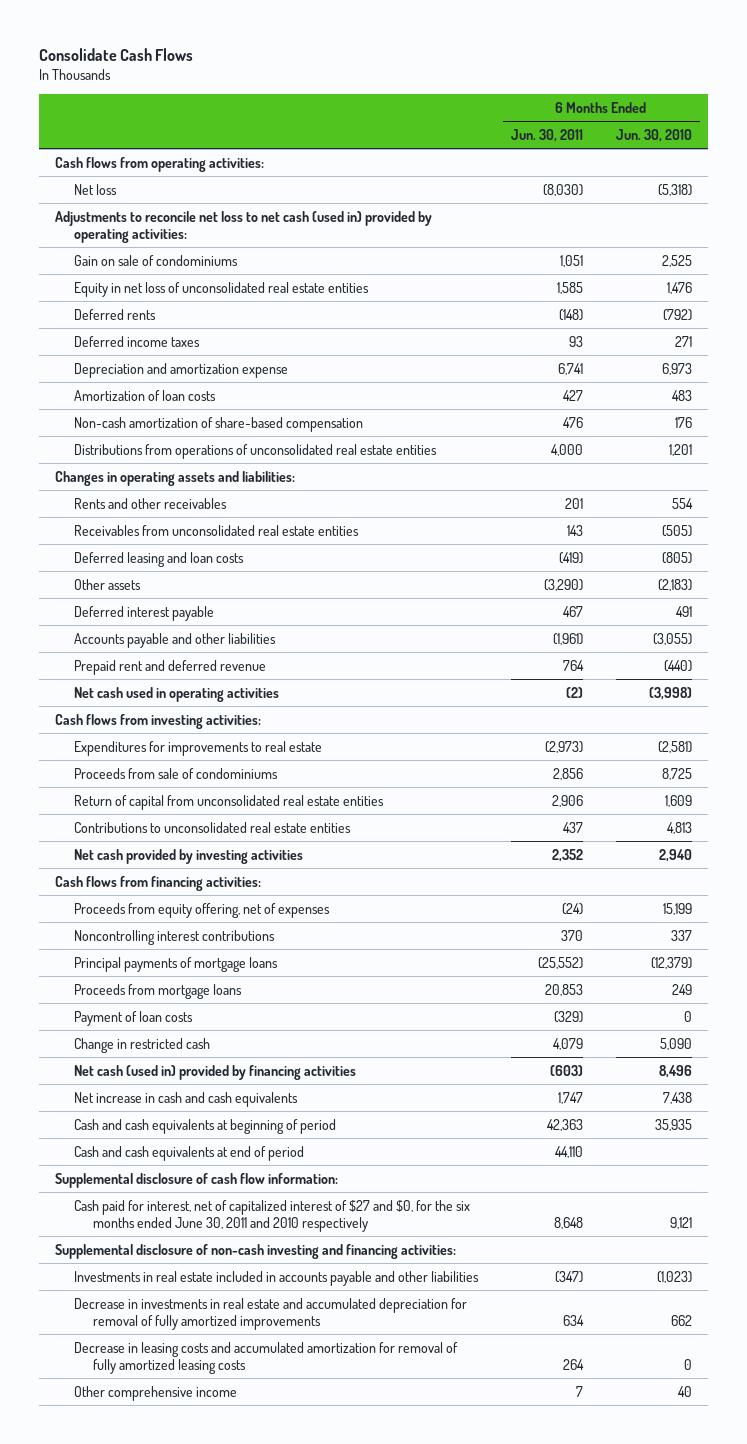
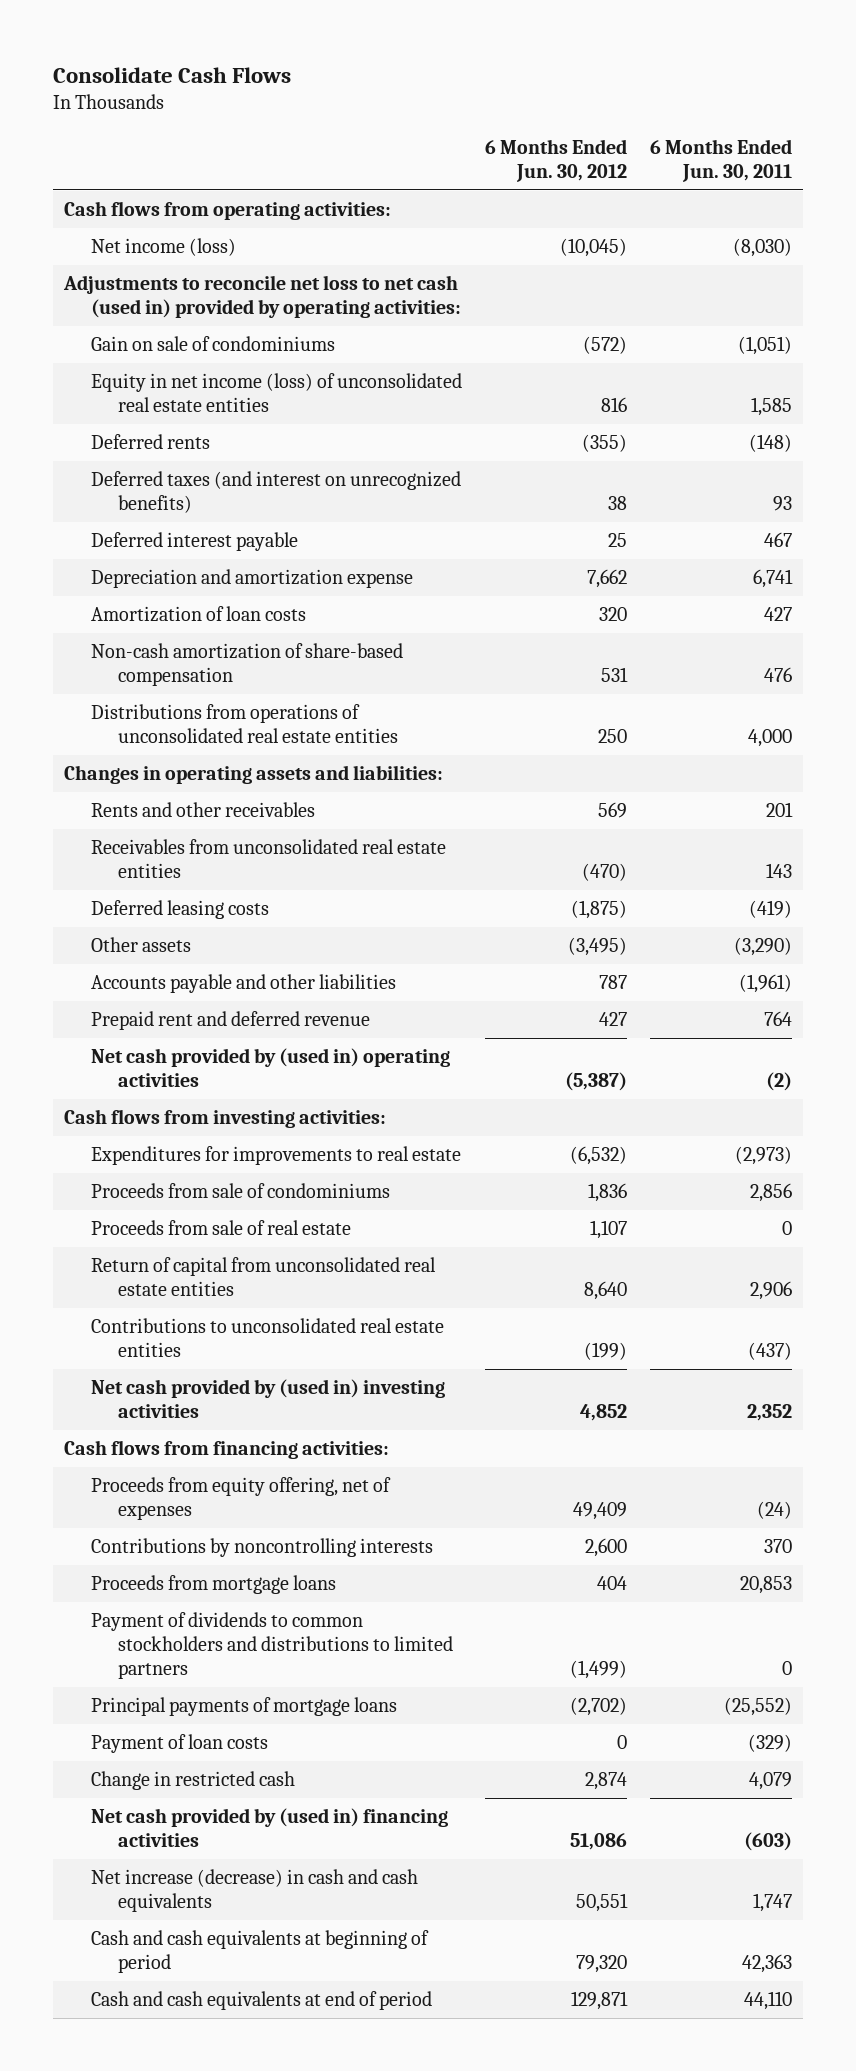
[615,128,692,142] Jun. 30, 2010 -> none
none -> [485,138,628,182] 6 Months Ended Jun. 30, 2012
[73,183,117,195] Net loss -> [91,238,237,257] Net income (loss)
[559,254,583,267] 1,051 -> [737,336,792,356] (1,051)
[73,281,369,297] Equity in net loss of unconsolidated real estate entities -> [91,373,463,413] Equity in net income (loss) of unconsolidated real estate entities
[73,335,200,347] Deferred income taxes -> [91,471,462,514] Deferred taxes (and interest on unrecognized benefits)
[73,605,214,621] Deferred interest payable -> [91,532,299,552] Deferred interest payable
[73,551,244,567] Deferred leasing and loan costs -> [91,900,270,920] Deferred leasing costs
[73,686,279,702] Net cash used in operating activities -> [91,1048,451,1088] Net cash provided by (used in) operating activities
none -> [91,1220,352,1236] Proceeds from sale of real estate
[562,821,583,833] 437 -> [747,1342,792,1361] (437)
[73,848,303,864] Net cash provided by investing activities -> [91,1379,446,1419] Net cash provided by (used in) investing activities
[73,929,275,945] Noncontrolling interest contributions -> [91,1538,434,1558] Contributions by noncontrolling interests
none -> [91,1612,454,1680] Payment of dividends to common stockholders and distributions to limited partners
[73,956,278,972] Principal payments of mortgage loans -> [91,1697,398,1717] Principal payments of mortgage loans
[73,1064,356,1080] Net cash (used in) provided by financing activities -> [91,1808,449,1848] Net cash provided by (used in) financing activities
[73,1091,298,1107] Net increase in cash and cash equivalents -> [91,1869,419,1913] Net increase (decrease) in cash and cash equivalents
[55,1172,339,1188] Supplemental disclosure of cash flow information: -> none
[73,1199,470,1232] Cash paid for interest, net of capitalized interest of $27 and $0, for the six months ended June 30, 2011 and 2010 respectively -> none
[55,1243,457,1259] Supplemental disclosure of non-cash investing and financing activities: -> none
[73,1270,479,1286] Investments in real estate included in accounts payable and other liabilities -> none
[73,1297,467,1330] Decrease in investments in real estate and accumulated depreciation for removal of fully amortized improvements -> none
[73,1341,458,1374] Decrease in leasing costs and accumulated amortization for removal of fully amortized leasing costs -> none
[73,1385,237,1401] Other comprehensive income -> none

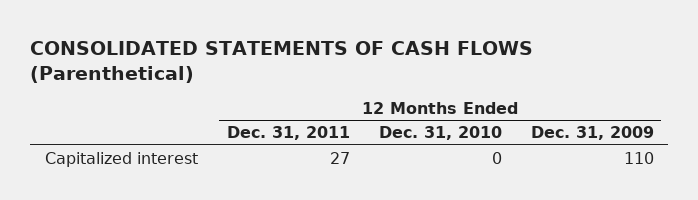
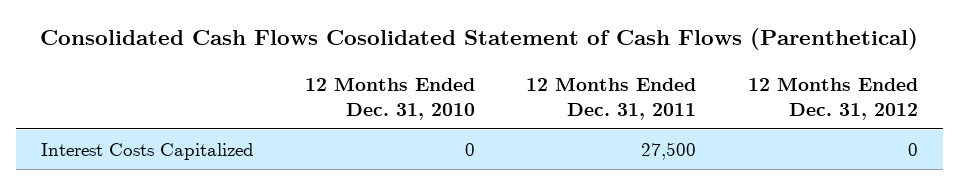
[30,41,534,84] CONSOLIDATED STATEMENTS OF CASH FLOWS (Parenthetical) -> [40,28,919,51] Consolidated Cash Flows Cosolidated Statement of Cash Flows (Parenthetical)
[530,126,654,141] Dec. 31, 2009 -> none
none -> [747,76,918,120] 12 Months Ended Dec. 31, 2012
[44,151,198,167] Capitalized interest -> [41,143,255,161] Interest Costs Capitalized
[329,151,350,164] 27 -> [641,142,697,161] 27,500

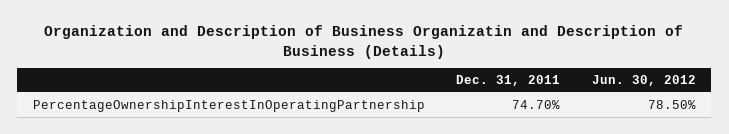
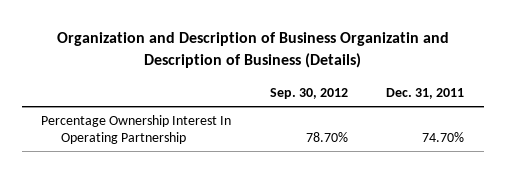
[591,74,696,86] Jun. 30, 2012 -> none
none -> [269,88,348,100] Sep. 30, 2012
[32,99,425,112] PercentageOwnershipInterestInOperatingPartnership -> [40,115,231,144] Percentage Ownership Interest In Operating Partnership

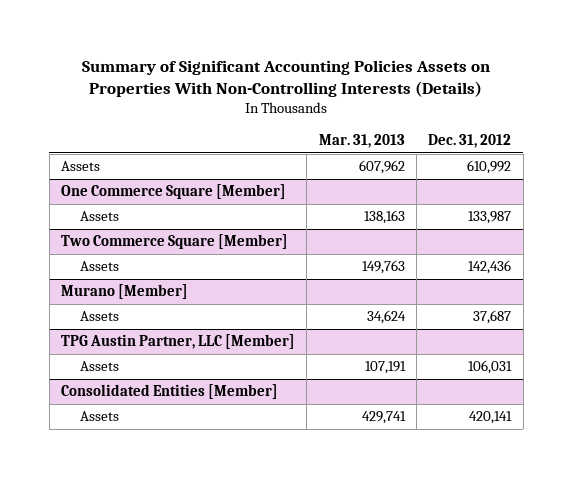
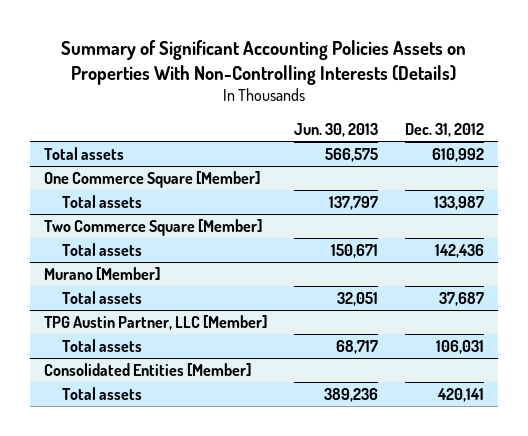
[318,134,405,149] Mar. 31, 2013 -> none
none -> [293,122,378,137] Jun. 30, 2013
[61,161,101,172] Assets -> [43,146,124,160] Total assets
[79,211,119,222] Assets -> [62,194,143,208] Total assets
[79,261,119,272] Assets -> [62,242,143,256] Total assets
[79,311,119,322] Assets -> [62,290,143,304] Total assets
[79,361,119,372] Assets -> [62,338,143,352] Total assets
[79,411,119,422] Assets -> [62,386,143,400] Total assets

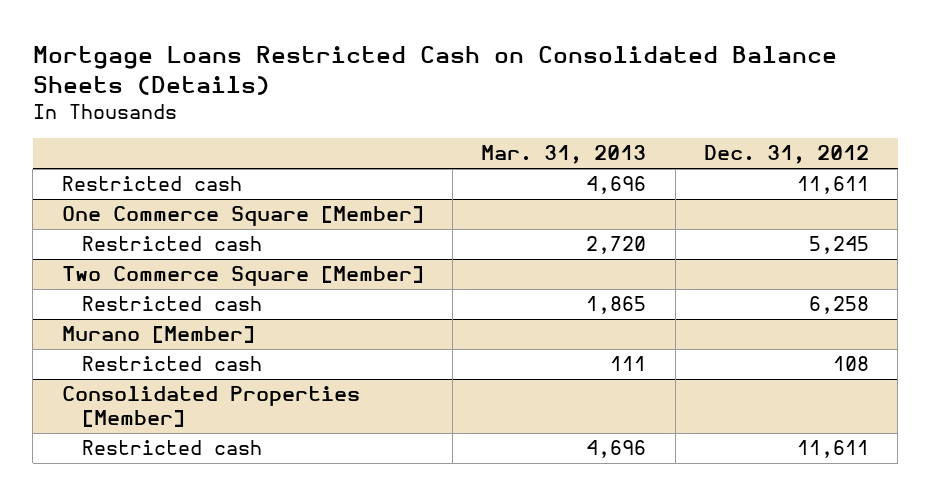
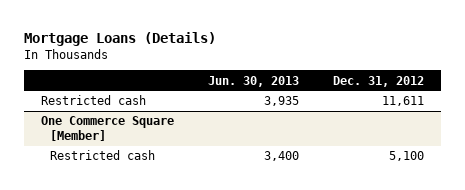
[32,45,837,95] Mortgage Loans Restricted Cash on Consolidated Balance Sheets (Details) -> [24,31,217,46] Mortgage Loans (Details)
[481,145,647,165] Mar. 31, 2013 -> none
none -> [208,75,300,87] Jun. 30, 2013
[61,266,424,287] Two Commerce Square [Member] -> none
[81,296,262,312] Restricted cash -> none
[61,326,255,344] Murano [Member] -> none
[81,356,262,372] Restricted cash -> none
[61,386,360,428] Consolidated Properties [Member] -> none
[81,440,262,456] Restricted cash -> none
[808,236,869,255] 5,245 -> [388,151,424,162] 5,100

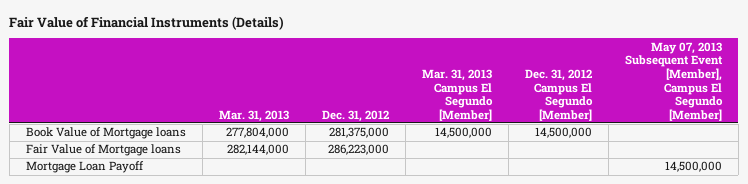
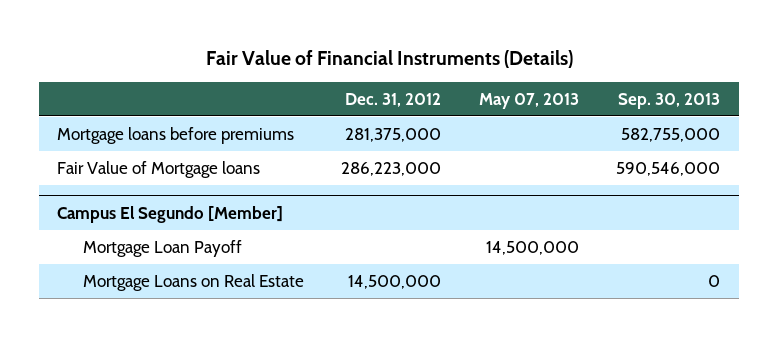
[218,109,289,122] Mar. 31, 2013 -> none
[421,68,493,121] Mar. 31, 2013 Campus El Segundo [Member] -> none
[524,68,593,121] Dec. 31, 2012 Campus El Segundo [Member] -> none
[624,41,723,121] May 07, 2013 Subsequent Event [Member], Campus El Segundo [Member] -> none
none -> [478,92,579,109] May 07, 2013
none -> [617,92,720,109] Sep. 30, 2013
[25,127,186,140] Book Value of Mortgage loans -> [57,127,295,145] Mortgage loans before premiums
none -> [57,205,284,223] Campus El Segundo [Member]
none -> [82,274,304,292] Mortgage Loans on Real Estate

